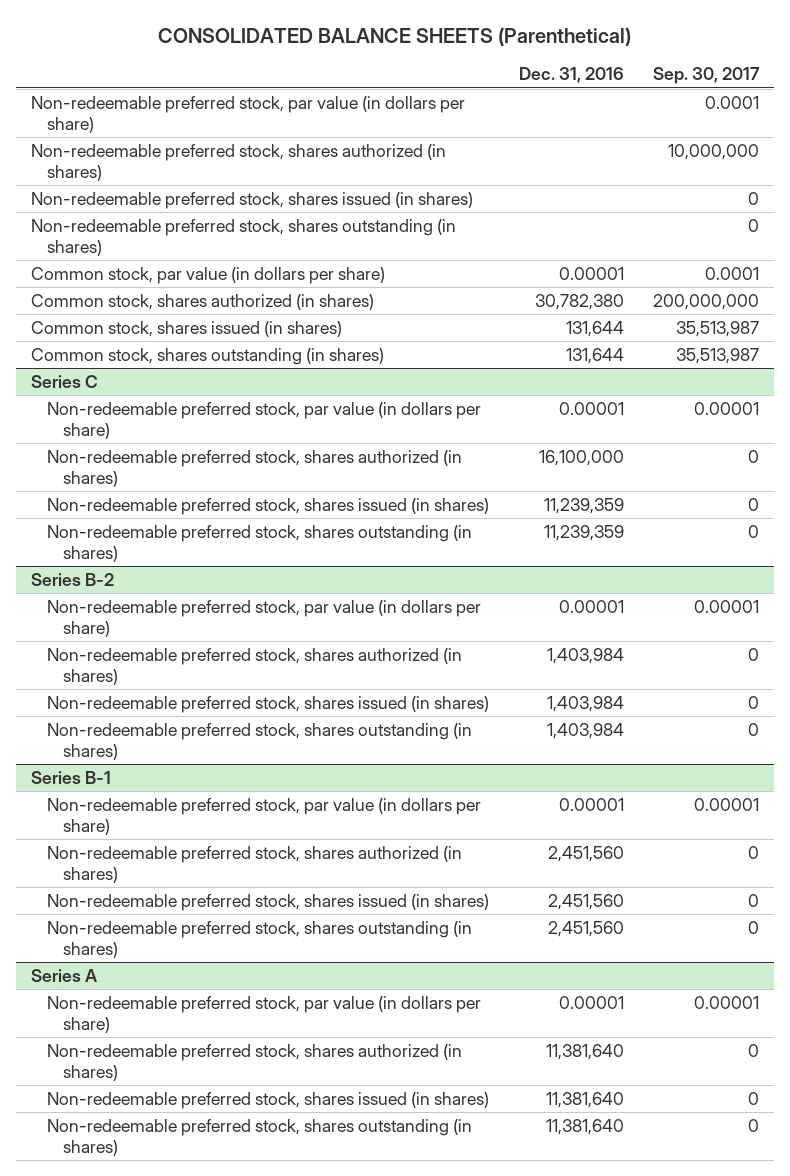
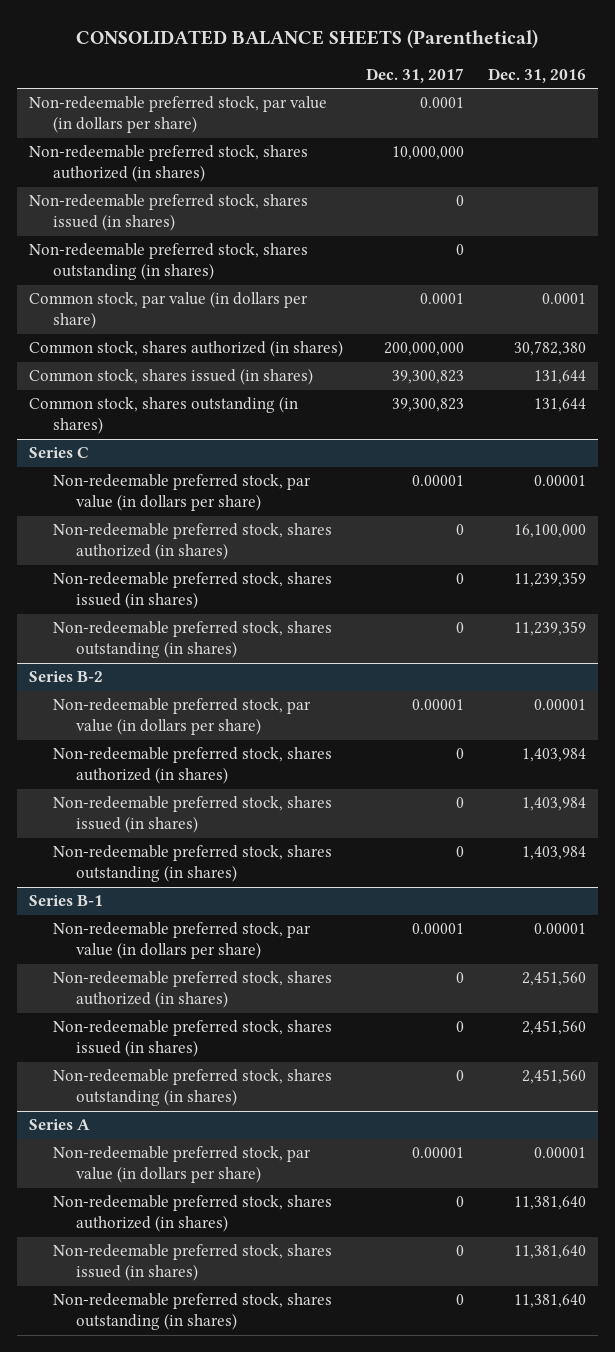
[653,67,761,85] Sep. 30, 2017 -> none
none -> [366,68,465,84] Dec. 31, 2017
[558,266,624,280] 0.00001 -> [541,293,586,305] 0.0001

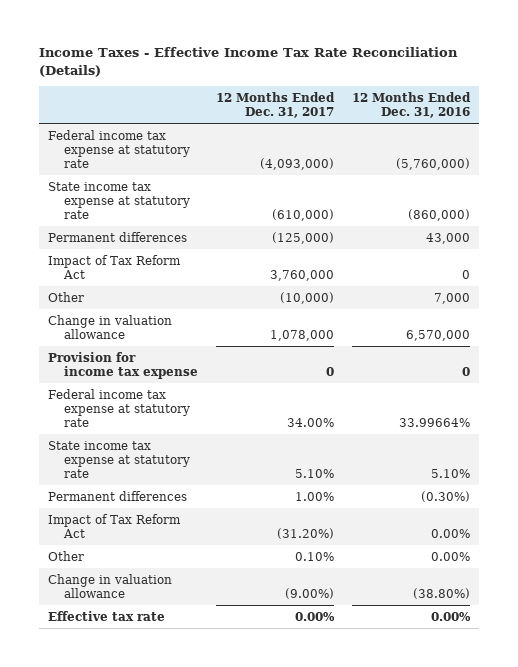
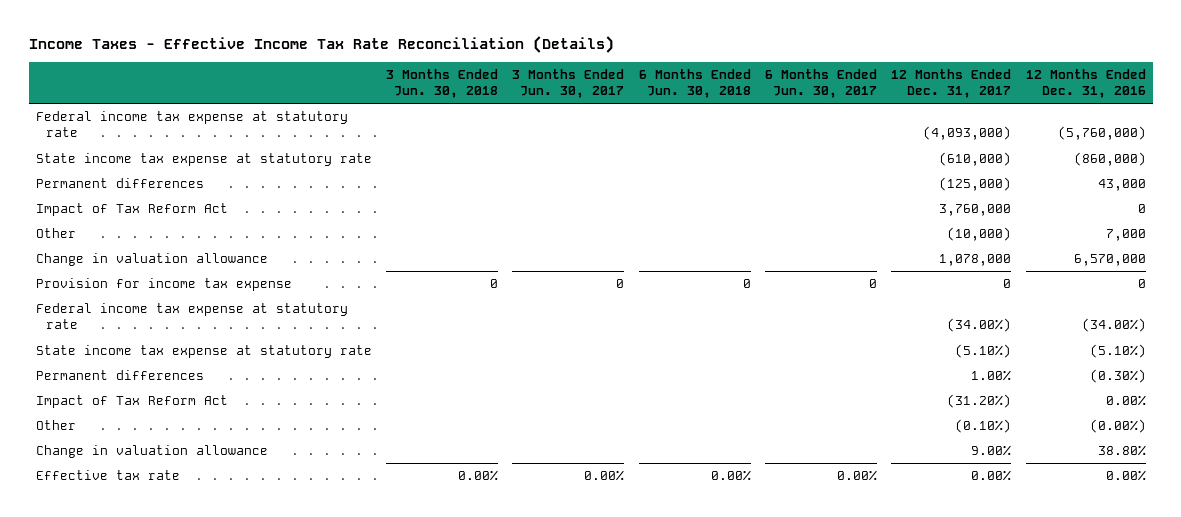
none -> [386,68,499,98] 3 Months Ended Jun. 30, 2018
none -> [512,68,625,98] 3 Months Ended Jun. 30, 2017
none -> [638,68,751,98] 6 Months Ended Jun. 30, 2018
none -> [764,68,877,98] 6 Months Ended Jun. 30, 2017
[286,417,334,427] 34.00% -> [947,318,1012,333] (34.00%)
[399,417,471,427] 33.99664% -> [1081,318,1146,333] (34.00%)
[294,468,334,478] 5.10% -> [955,344,1012,359] (5.10%)
[431,468,471,478] 5.10% -> [1089,344,1146,359] (5.10%)
[294,551,334,561] 0.10% -> [955,419,1012,434] (0.10%)
[431,551,471,561] 0.00% -> [1089,419,1146,434] (0.00%)
[284,587,334,599] (9.00%) -> [971,445,1012,457] 9.00%
[413,587,471,599] (38.80%) -> [1097,445,1146,457] 38.80%

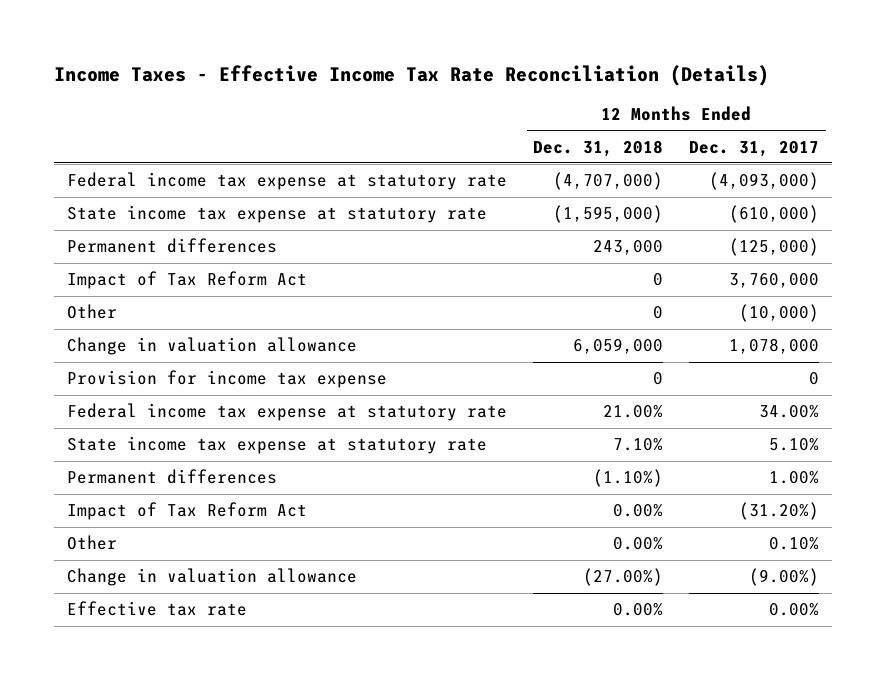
[386,68,499,98] 3 Months Ended Jun. 30, 2018 -> none
[512,68,625,98] 3 Months Ended Jun. 30, 2017 -> none
[638,68,751,98] 6 Months Ended Jun. 30, 2018 -> none
[764,68,877,98] 6 Months Ended Jun. 30, 2017 -> none
[1025,68,1146,98] 12 Months Ended Dec. 31, 2016 -> none
none -> [533,139,664,157] Dec. 31, 2018
[947,318,1012,333] (34.00%) -> [759,405,820,419] 34.00%
[955,344,1012,359] (5.10%) -> [769,438,820,452] 5.10%
[955,419,1012,434] (0.10%) -> [769,537,820,551] 0.10%
[971,445,1012,457] 9.00% -> [749,568,820,587] (9.00%)

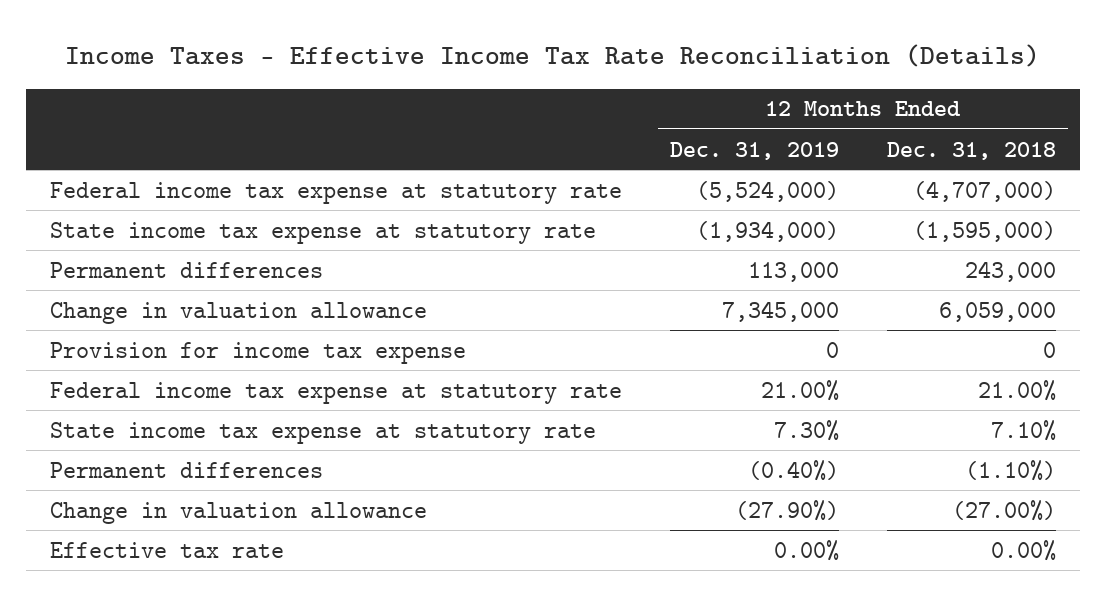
[689,140,820,157] Dec. 31, 2017 -> none
none -> [670,141,840,160] Dec. 31, 2019
[67,271,308,290] Impact of Tax Reform Act -> none
[67,304,118,320] Other -> none
[67,502,308,521] Impact of Tax Reform Act -> none
[67,535,118,551] Other -> none

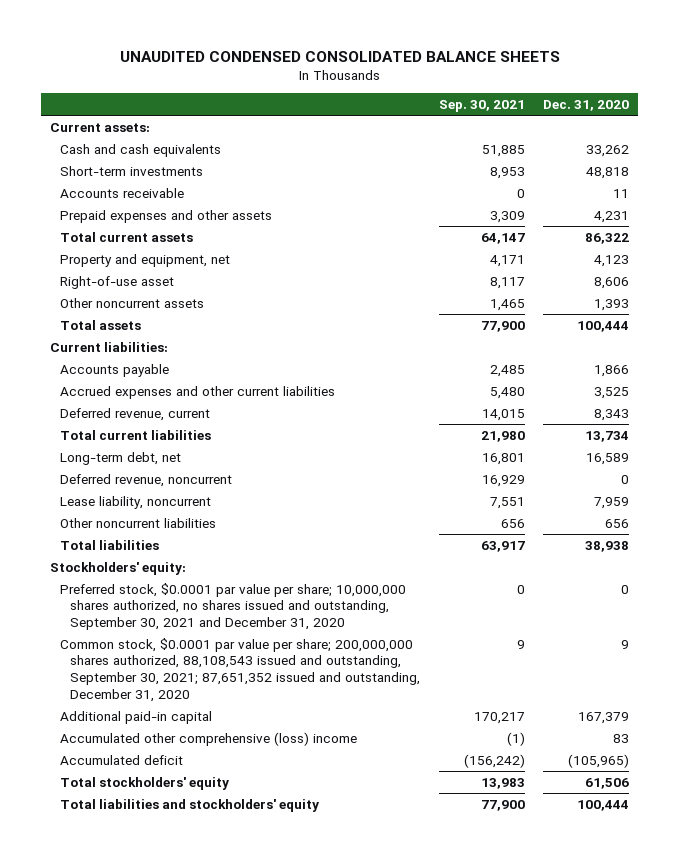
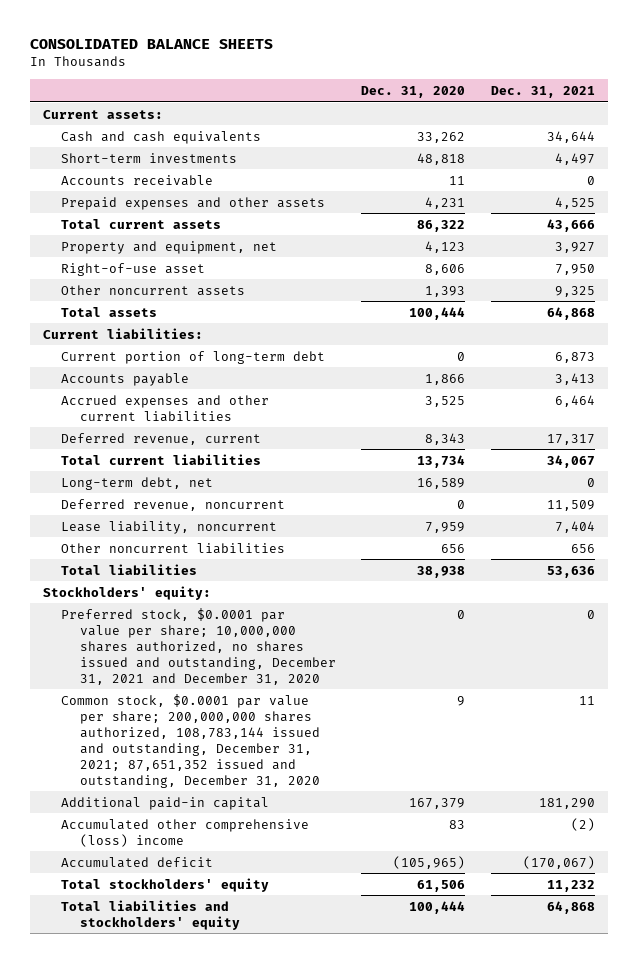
[119,50,560,62] UNAUDITED CONDENSED CONSOLIDATED BALANCE SHEETS -> [29,39,273,50] CONSOLIDATED BALANCE SHEETS
[438,99,525,112] Sep. 30, 2021 -> none
none -> [490,85,595,98] Dec. 31, 2021
none -> [61,350,326,364] Current portion of long-term debt
[60,582,407,631] Preferred stock, $0.0001 par value per share; 10,000,000 shares authorized, no shares issued and outstanding, September 30, 2021 and December 31, 2020 -> [61,607,336,685] Preferred stock, $0.0001 par value per share; 10,000,000 shares authorized, no shares issued and outstanding, December 31, 2021 and December 31, 2020
[60,637,421,703] Common stock, $0.0001 par value per share; 200,000,000 shares authorized, 88,108,543 issued and outstanding, September 30, 2021; 87,651,352 issued and outstanding, December 31, 2020 -> [61,693,320,788] Common stock, $0.0001 par value per share; 200,000,000 shares authorized, 108,783,144 issued and outstanding, December 31, 2021; 87,651,352 issued and outstanding, December 31, 2020

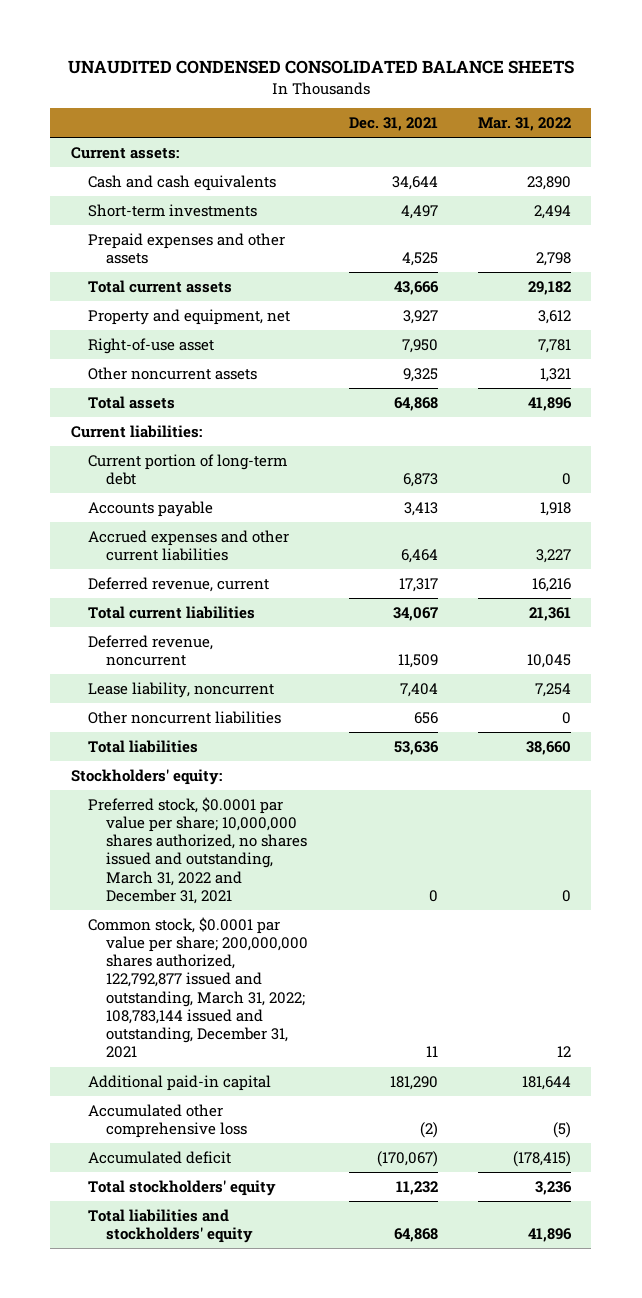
[29,39,273,50] CONSOLIDATED BALANCE SHEETS -> [67,60,574,75] UNAUDITED CONDENSED CONSOLIDATED BALANCE SHEETS
[361,85,466,98] Dec. 31, 2020 -> none
none -> [478,117,572,132] Mar. 31, 2022
[61,174,214,186] Accounts receivable -> none
[61,476,214,490] Long-term debt, net -> none
[61,607,336,685] Preferred stock, $0.0001 par value per share; 10,000,000 shares authorized, no shares issued and outstanding, December 31, 2021 and December 31, 2020 -> [88,796,308,904] Preferred stock, $0.0001 par value per share; 10,000,000 shares authorized, no shares issued and outstanding, March 31, 2022 and December 31, 2021
[61,693,320,788] Common stock, $0.0001 par value per share; 200,000,000 shares authorized, 108,783,144 issued and outstanding, December 31, 2021; 87,651,352 issued and outstanding, December 31, 2020 -> [88,916,309,1059] Common stock, $0.0001 par value per share; 200,000,000 shares authorized, 122,792,877 issued and outstanding, March 31, 2022; 108,783,144 issued and outstanding, December 31, 2021
[61,818,310,847] Accumulated other comprehensive (loss) income -> [88,1103,248,1139] Accumulated other comprehensive loss

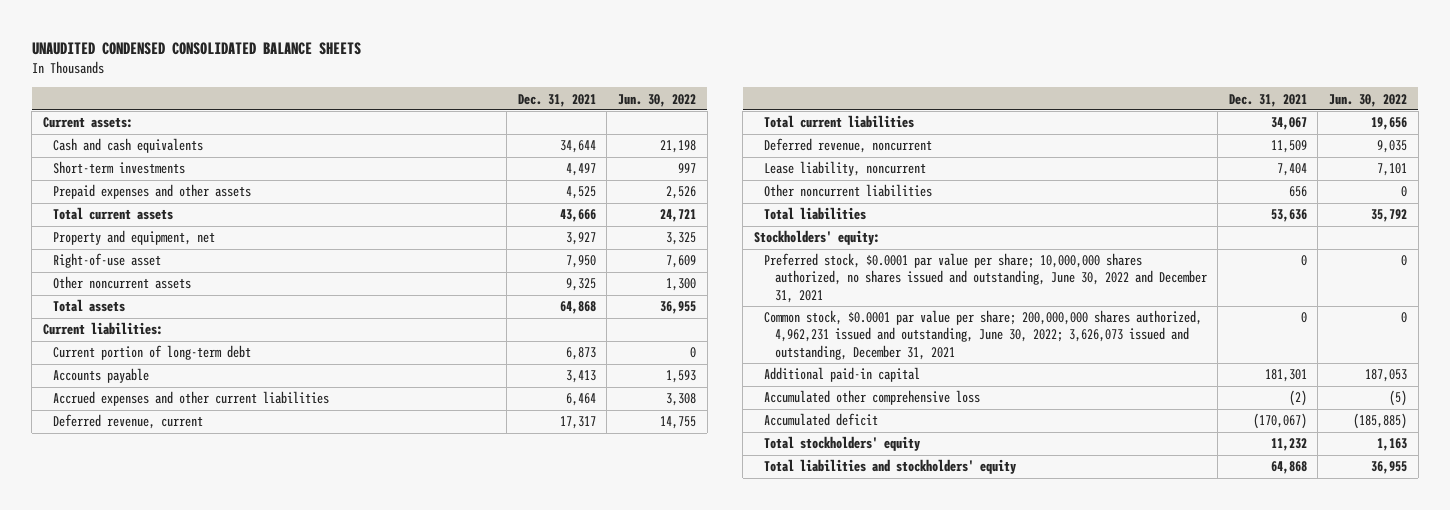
[478,117,572,132] Mar. 31, 2022 -> none
none -> [618,93,697,107] Jun. 30, 2022
[88,796,308,904] Preferred stock, $0.0001 par value per share; 10,000,000 shares authorized, no shares issued and outstanding, March 31, 2022 and December 31, 2021 -> [764,253,1207,303] Preferred stock, $0.0001 par value per share; 10,000,000 shares authorized, no shares issued and outstanding, June 30, 2022 and December 31, 2021
[88,916,309,1059] Common stock, $0.0001 par value per share; 200,000,000 shares authorized, 122,792,877 issued and outstanding, March 31, 2022; 108,783,144 issued and outstanding, December 31, 2021 -> [764,310,1203,360] Common stock, $0.0001 par value per share; 200,000,000 shares authorized, 4,962,231 issued and outstanding, June 30, 2022; 3,626,073 issued and outstanding, December 31, 2021
[425,1046,438,1058] 11 -> [1300,312,1307,324] 0
[389,1075,438,1090] 181,290 -> [1264,369,1307,383] 181,301

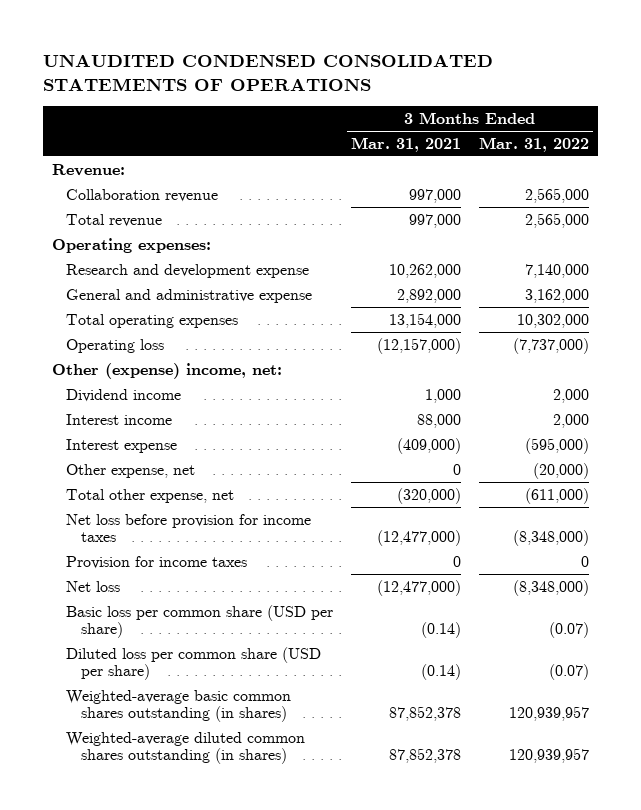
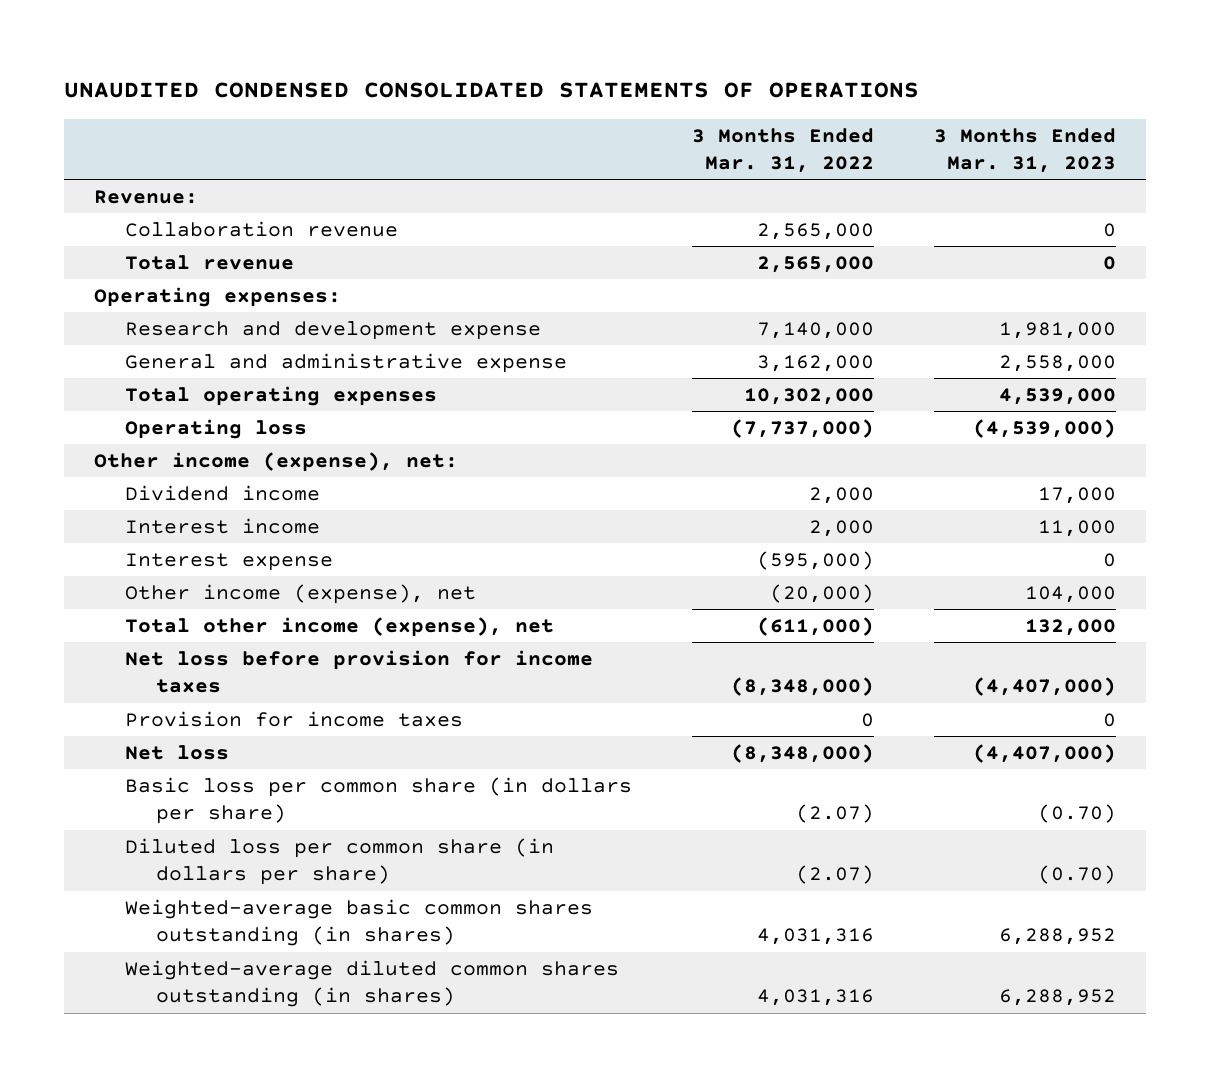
[351,136,462,152] Mar. 31, 2021 -> none
none -> [934,127,1117,173] 3 Months Ended Mar. 31, 2023
[52,362,283,379] Other (expense) income, net: -> [93,451,458,472] Other income (expense), net:
[66,463,196,478] Other expense, net -> [124,583,476,604] Other income (expense), net
[66,488,235,503] Total other expense, net -> [124,616,554,637] Total other income (expense), net
[66,604,334,639] Basic loss per common share (USD per share) -> [124,776,632,825] Basic loss per common share (in dollars per share)
[548,622,589,639] (0.07) -> [795,804,874,824] (2.07)
[66,646,322,681] Diluted loss per common share (USD per share) -> [124,837,554,886] Diluted loss per common share (in dollars per share)
[548,664,589,681] (0.07) -> [795,865,874,885] (2.07)
[508,706,589,722] 120,939,957 -> [756,928,874,946] 4,031,316
[508,748,589,764] 120,939,957 -> [756,989,874,1007] 4,031,316

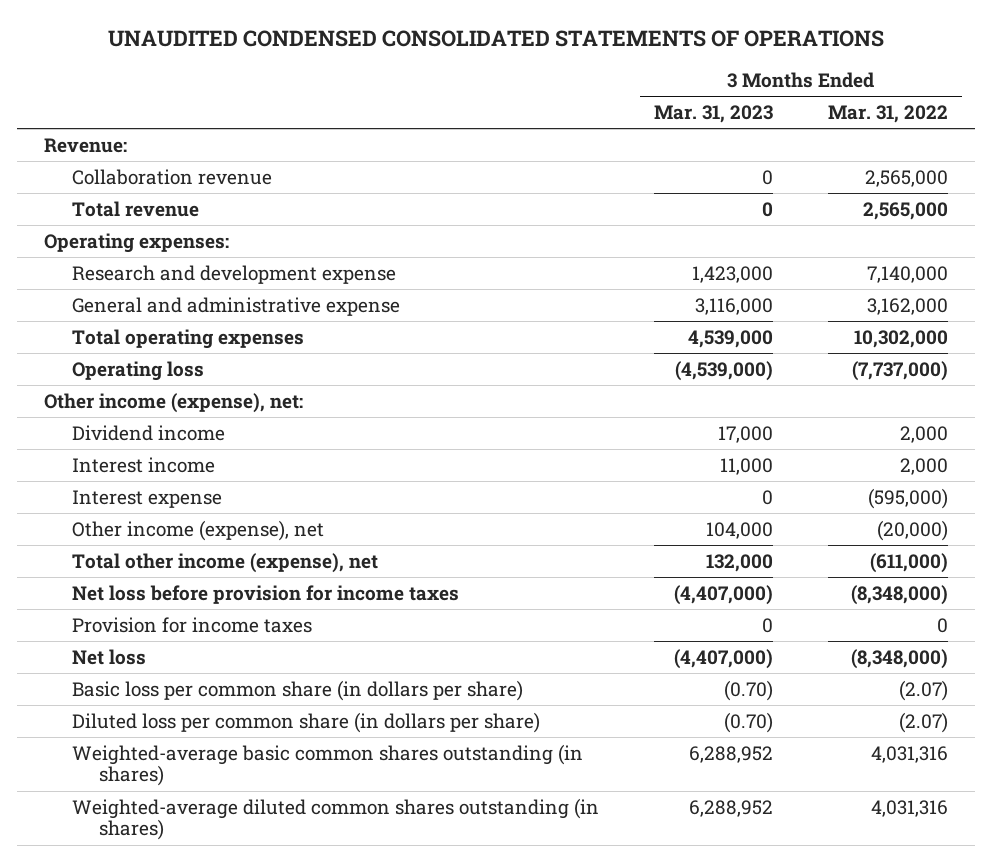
[999,321,1117,339] 1,981,000 -> [691,265,773,283] 1,423,000
[999,354,1117,372] 2,558,000 -> [694,297,773,315] 3,116,000

